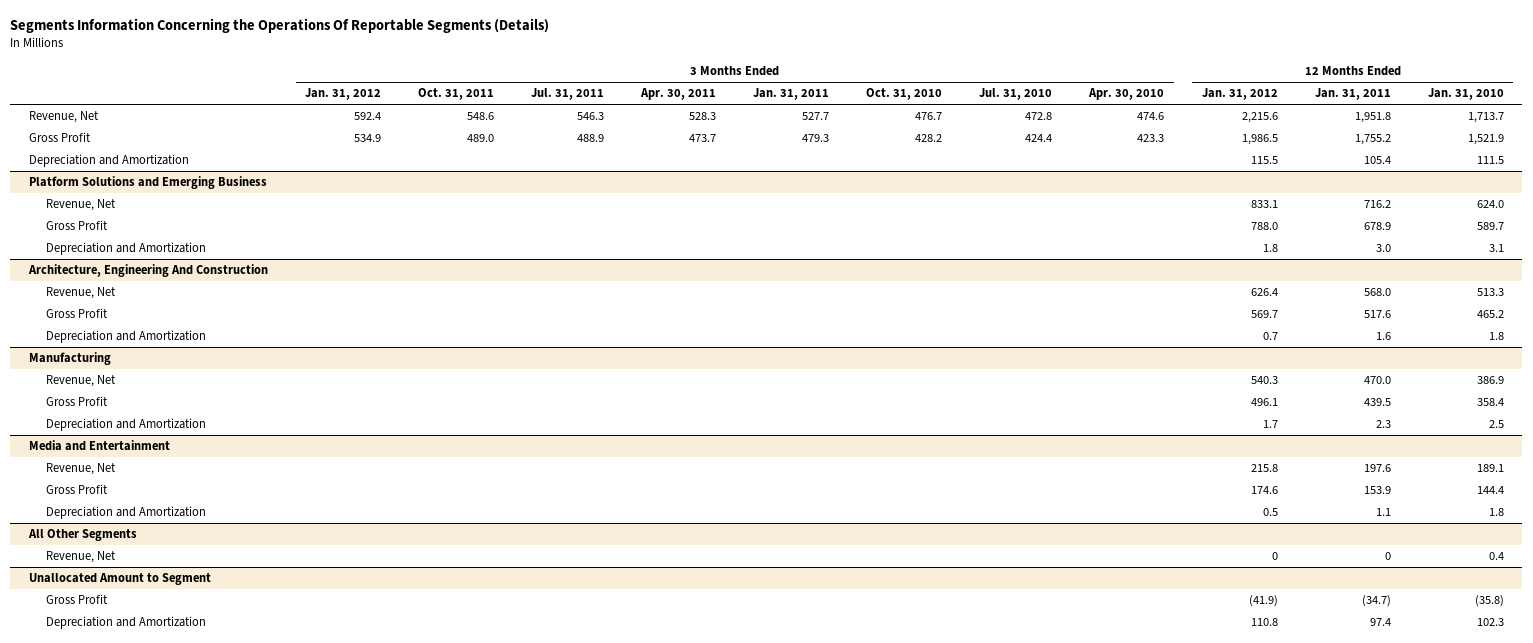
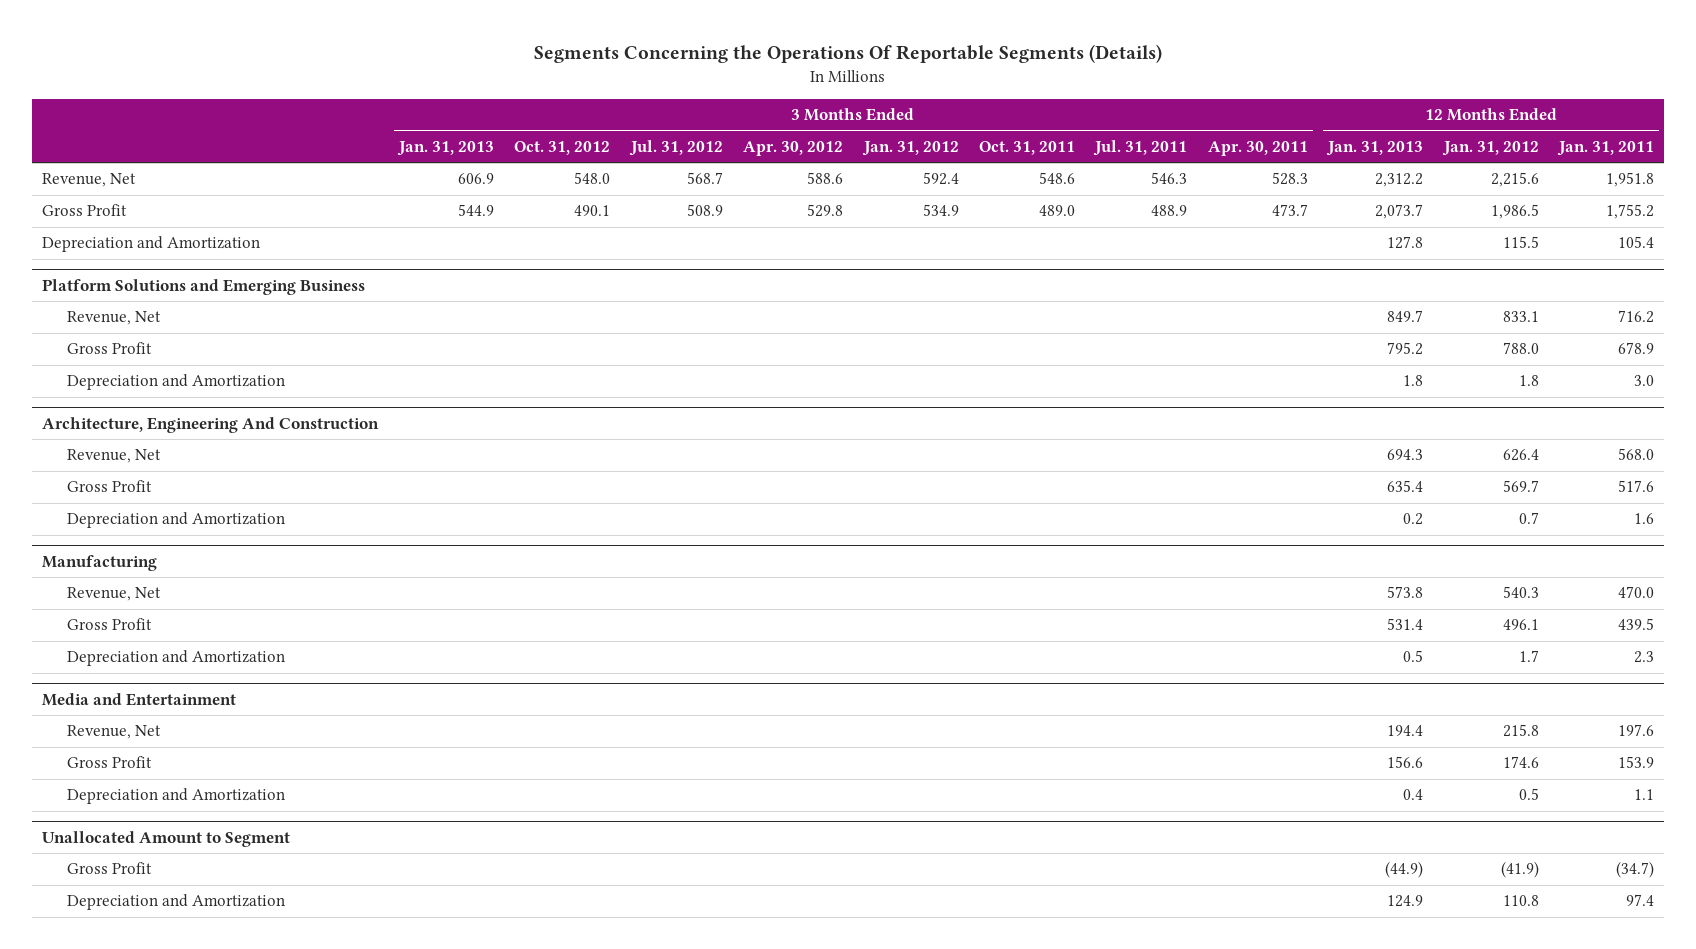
[10,18,550,34] Segments Information Concerning the Operations Of Reportable Segments (Details) -> [534,43,1163,63] Segments Concerning the Operations Of Reportable Segments (Details)
[753,88,830,101] Jan. 31, 2011 -> none
[866,88,943,101] Oct. 31, 2010 -> none
[979,88,1053,101] Jul. 31, 2010 -> none
[1088,88,1165,101] Apr. 30, 2010 -> none
[1427,88,1504,101] Jan. 31, 2010 -> none
none -> [396,140,494,156] Jan. 31, 2013
none -> [514,140,611,155] Oct. 31, 2012
none -> [628,139,723,156] Jul. 31, 2012
none -> [743,140,844,156] Apr. 30, 2012
none -> [1326,140,1424,156] Jan. 31, 2013
[28,529,138,542] All Other Segments -> none
[46,551,117,564] Revenue, Net -> none

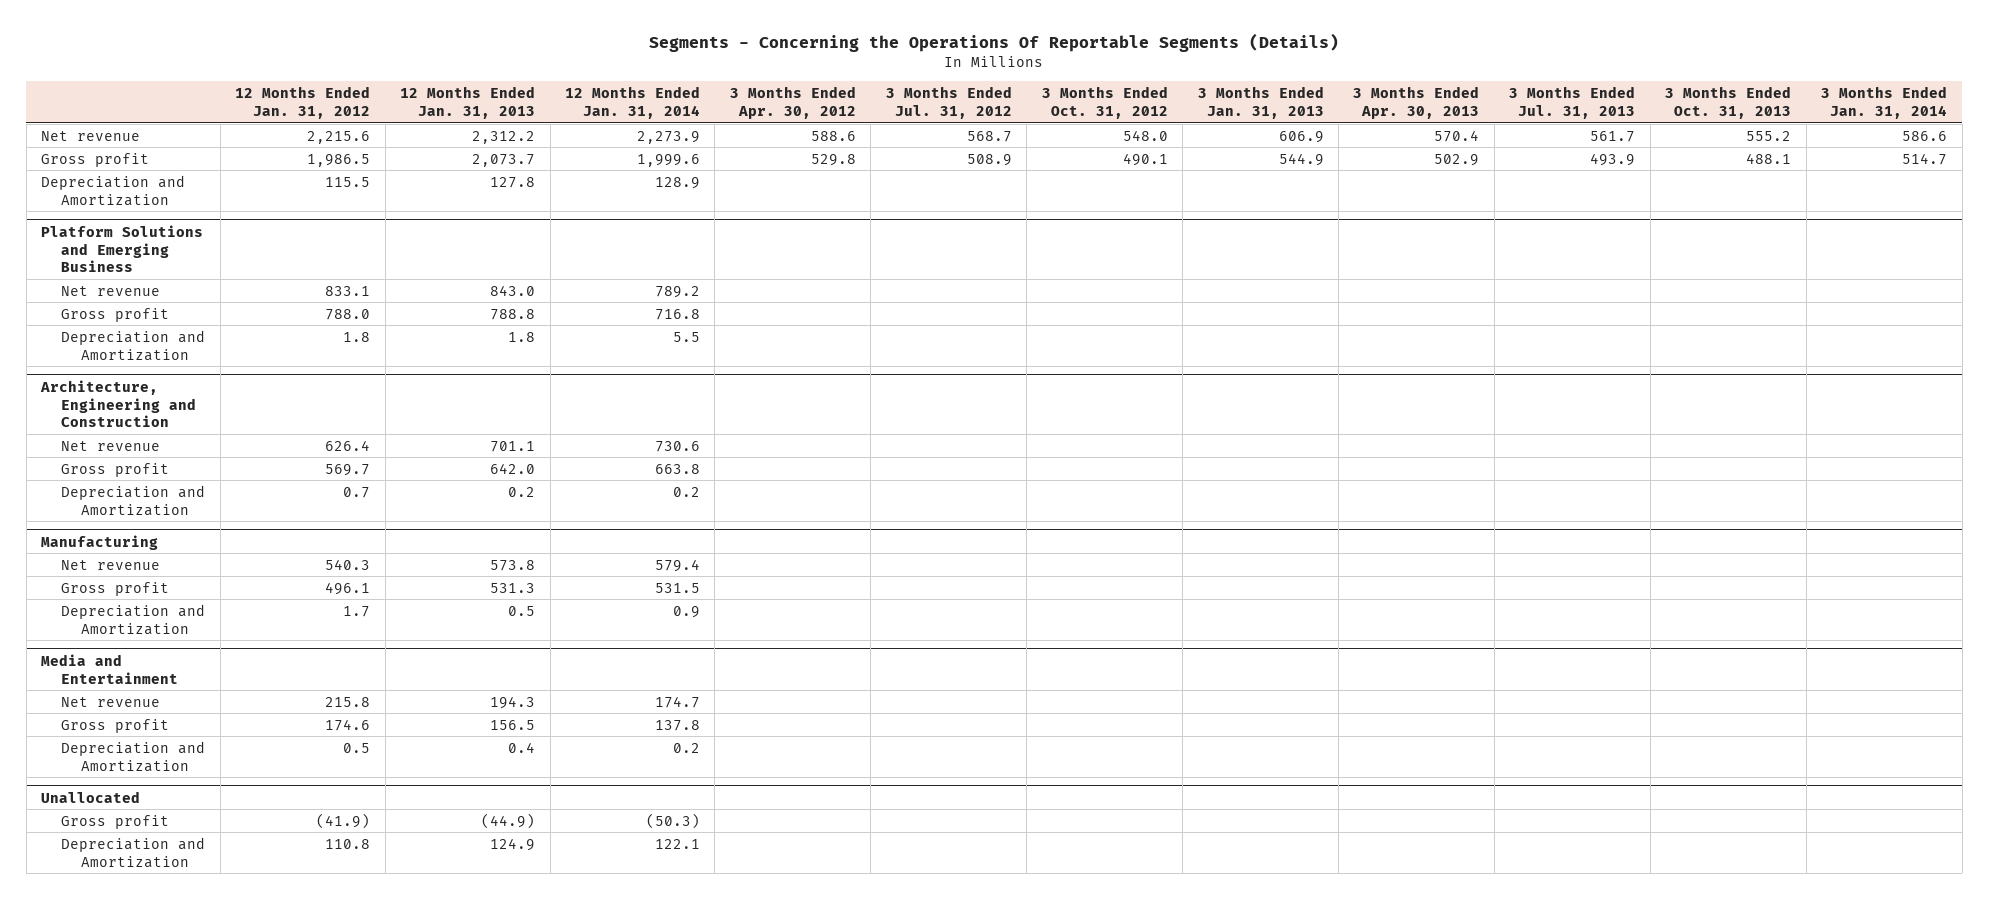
[534,43,1163,63] Segments Concerning the Operations Of Reportable Segments (Details) -> [649,33,1340,53] Segments - Concerning the Operations Of Reportable Segments (Details)
[861,140,959,156] Jan. 31, 2012 -> none
[978,140,1075,155] Oct. 31, 2011 -> none
[1093,139,1188,156] Jul. 31, 2011 -> none
[1207,140,1308,156] Apr. 30, 2011 -> none
[1557,140,1655,156] Jan. 31, 2011 -> none
none -> [564,85,700,119] 12 Months Ended Jan. 31, 2014
none -> [1353,85,1480,119] 3 Months Ended Apr. 30, 2013
none -> [1509,85,1636,119] 3 Months Ended Jul. 31, 2013
none -> [1665,85,1792,119] 3 Months Ended Oct. 31, 2013
none -> [1821,85,1948,119] 3 Months Ended Jan. 31, 2014
[42,173,137,188] Revenue, Net -> [41,130,141,141] Net revenue
[42,204,128,217] Gross Profit -> [41,152,150,167] Gross profit
[66,311,161,326] Revenue, Net -> [61,285,161,296] Net revenue
[1387,310,1424,323] 849.7 -> [490,284,536,296] 843.0
[66,342,152,355] Gross Profit -> [61,307,170,322] Gross profit
[1387,342,1424,356] 795.2 -> [490,308,536,320] 788.8
[42,416,380,433] Architecture, Engineering And Construction -> [40,379,197,428] Architecture, Engineering and Construction
[66,449,161,464] Revenue, Net -> [61,440,161,451] Net revenue
[1387,449,1424,461] 694.3 -> [490,440,536,452] 701.1
[66,480,152,493] Gross Profit -> [61,462,170,477] Gross profit
[1387,480,1424,493] 635.4 -> [490,462,536,474] 642.0
[66,587,161,602] Revenue, Net -> [61,559,161,570] Net revenue
[66,618,152,631] Gross Profit -> [61,581,170,596] Gross profit
[1387,618,1424,631] 531.4 -> [490,582,536,593] 531.3
[66,725,161,740] Revenue, Net -> [61,696,161,707] Net revenue
[1387,725,1424,737] 194.4 -> [490,695,536,709] 194.3
[66,756,152,769] Gross Profit -> [61,718,170,733] Gross profit
[1387,756,1424,769] 156.6 -> [490,719,536,730] 156.5
[42,830,291,847] Unallocated Amount to Segment -> none
none -> [41,790,141,803] Unallocated
[66,862,152,875] Gross Profit -> [61,814,170,829] Gross profit

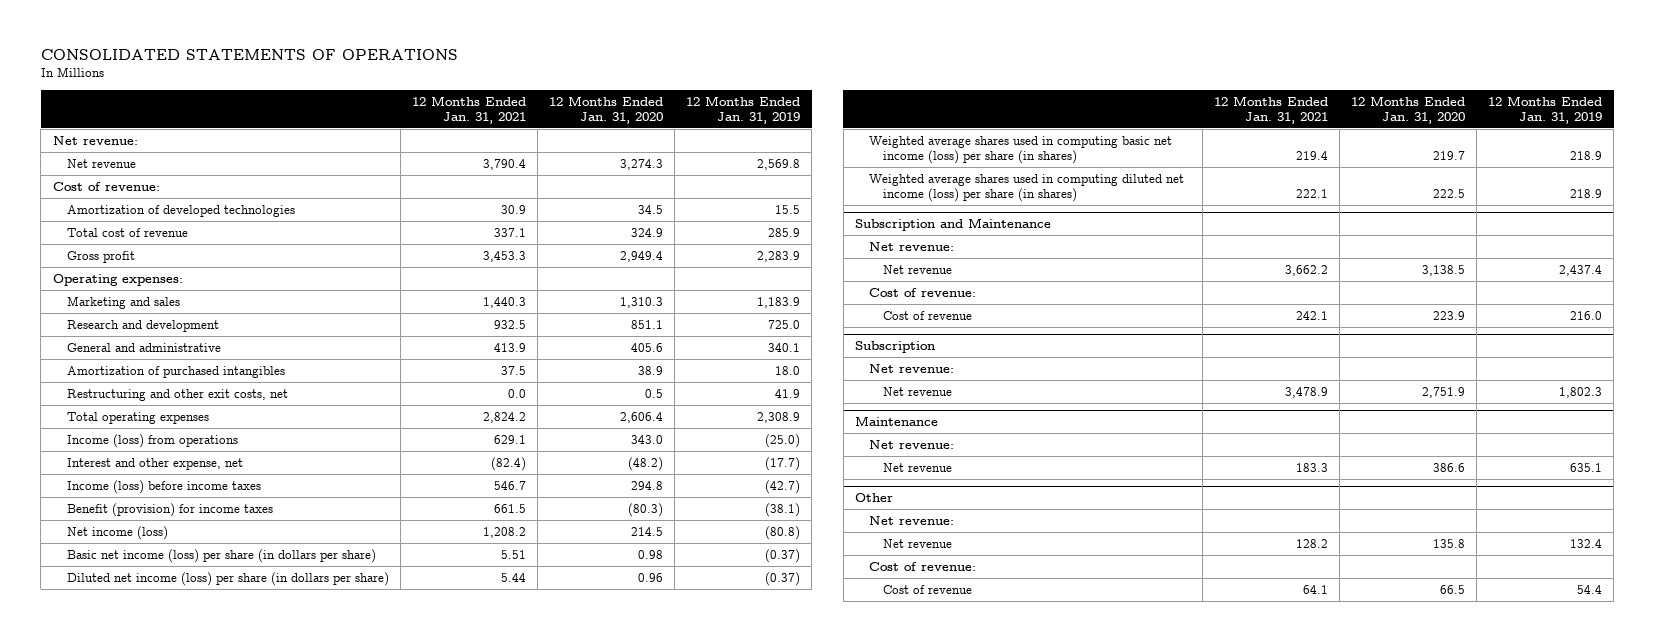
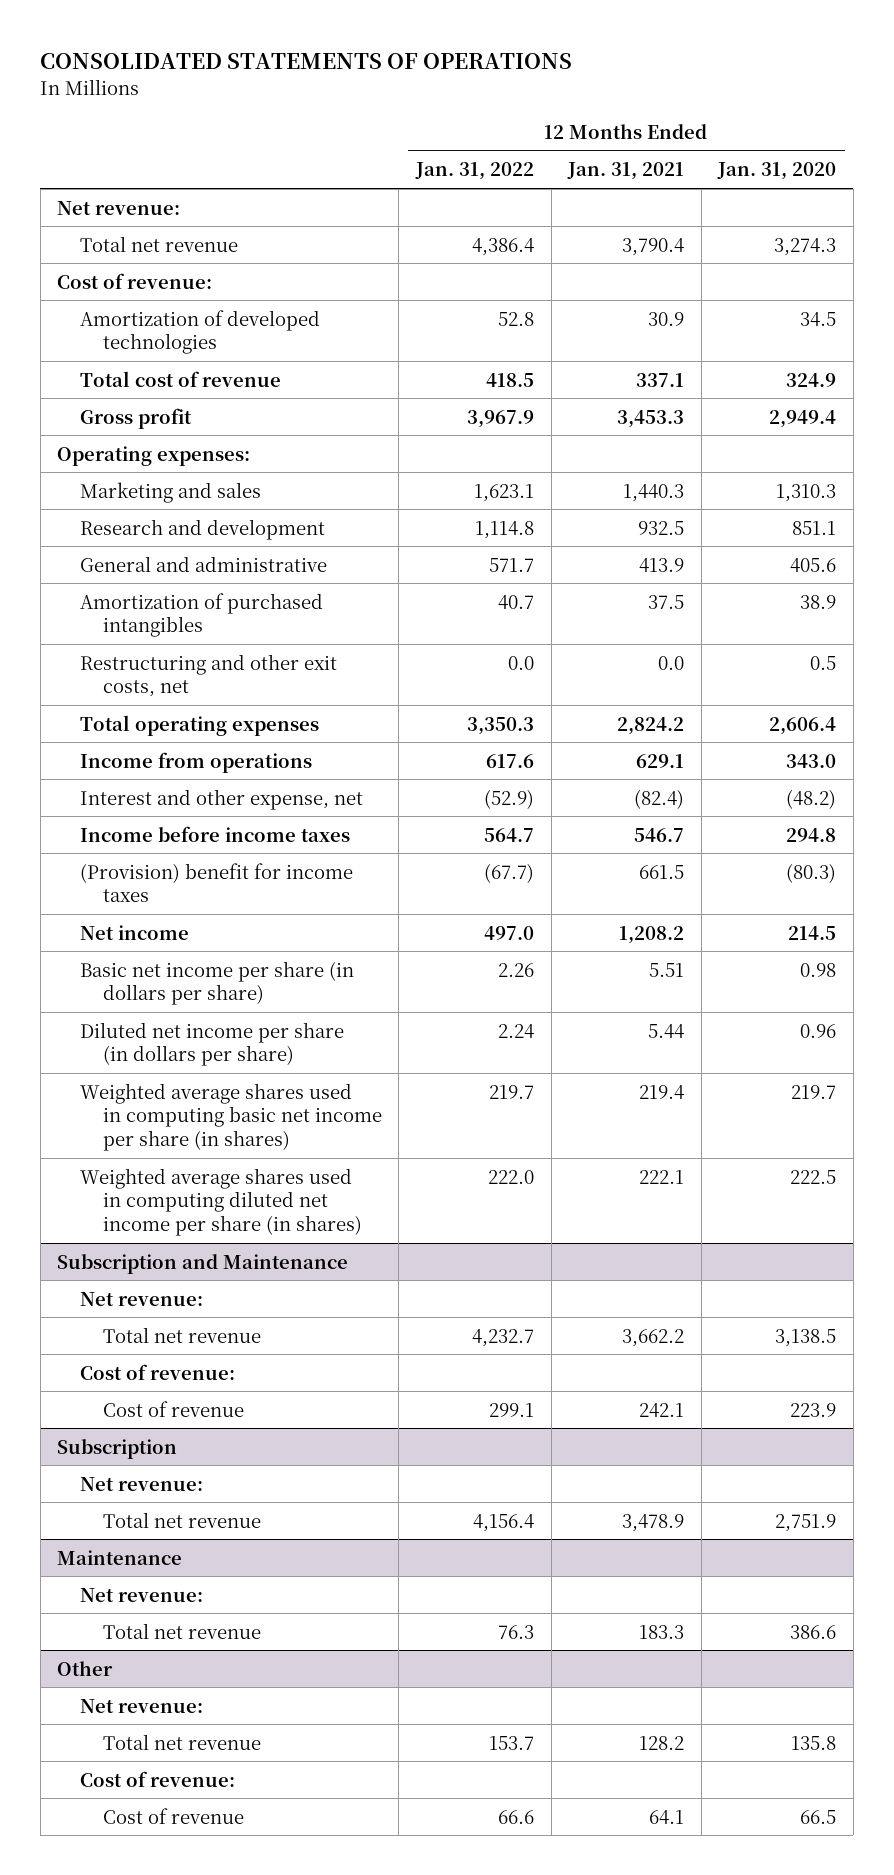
[686,95,801,124] 12 Months Ended Jan. 31, 2019 -> none
none -> [415,162,535,181] Jan. 31, 2022
[66,158,136,168] Net revenue -> [80,235,239,252] Total net revenue
[66,433,238,448] Income (loss) from operations -> [80,751,313,773] Income from operations
[66,479,261,494] Income (loss) before income taxes -> [80,825,351,842] Income before income taxes
[66,502,273,517] Benefit (provision) for income taxes -> [80,862,354,903] (Provision) benefit for income taxes
[66,525,168,540] Net income (loss) -> [80,924,190,940] Net income
[66,548,376,563] Basic net income (loss) per share (in dollars per share) -> [80,960,355,1006] Basic net income per share (in dollars per share)
[66,571,389,586] Diluted net income (loss) per share (in dollars per share) -> [80,1021,345,1067] Diluted net income per share (in dollars per share)
[868,135,1172,164] Weighted average shares used in computing basic net income (loss) per share (in shares) -> [80,1082,382,1152] Weighted average shares used in computing basic net income per share (in shares)
[868,173,1184,202] Weighted average shares used in computing diluted net income (loss) per share (in shares) -> [80,1167,362,1237] Weighted average shares used in computing diluted net income per share (in shares)
[883,264,953,274] Net revenue -> [102,1326,261,1343] Total net revenue
[883,386,953,396] Net revenue -> [102,1511,261,1528] Total net revenue
[883,462,953,472] Net revenue -> [102,1622,261,1639] Total net revenue
[883,538,953,548] Net revenue -> [102,1733,261,1750] Total net revenue

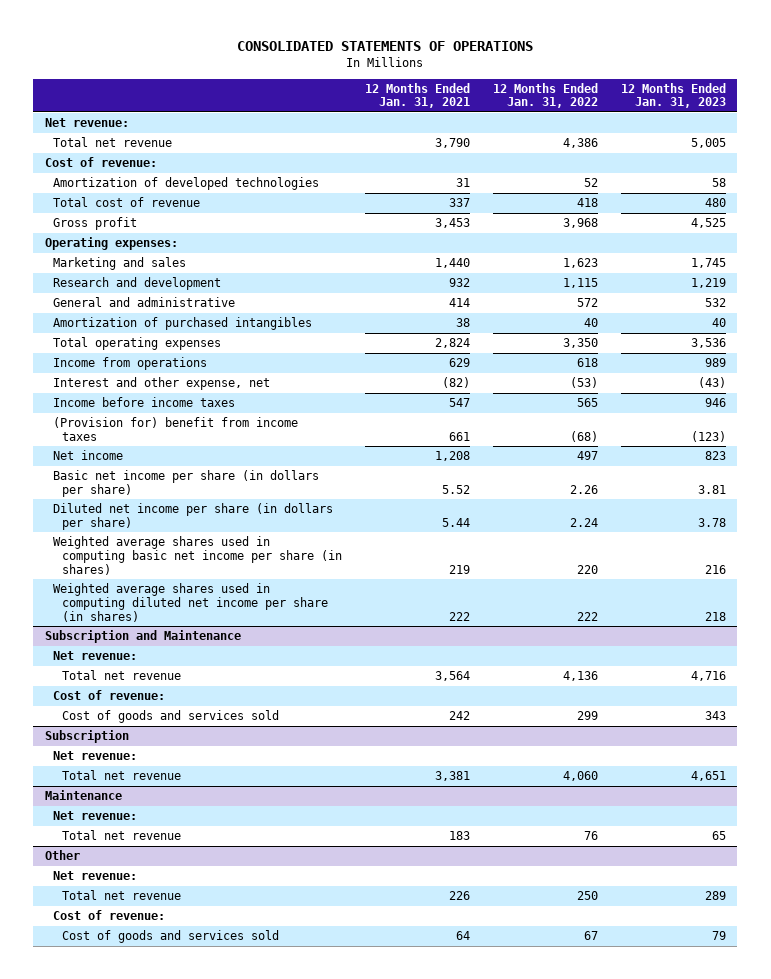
[717,162,837,181] Jan. 31, 2020 -> none
none -> [620,82,726,109] 12 Months Ended Jan. 31, 2023
[472,237,535,256] 4,386.4 -> [562,138,598,149] 4,386
[622,237,685,256] 3,790.4 -> [435,138,471,149] 3,790
[498,311,535,326] 52.8 -> [583,178,598,188] 52
[648,311,685,326] 30.9 -> [456,178,471,188] 31
[486,372,535,387] 418.5 -> [576,198,598,208] 418
[636,372,685,387] 337.1 -> [449,198,471,208] 337
[467,409,535,428] 3,967.9 -> [562,218,598,229] 3,968
[617,409,685,428] 3,453.3 -> [435,218,471,229] 3,453
[80,653,338,698] Restructuring and other exit costs, net -> none
[474,483,535,502] 1,623.1 -> [562,258,598,269] 1,623
[623,483,685,502] 1,440.3 -> [435,258,471,269] 1,440
[475,520,535,539] 1,114.8 -> [562,278,598,289] 1,115
[638,520,685,535] 932.5 -> [449,278,471,288] 932
[489,557,535,572] 571.7 -> [576,298,598,308] 572
[639,557,685,572] 413.9 -> [449,298,471,308] 414
[498,594,535,609] 40.7 -> [583,318,598,328] 40
[648,594,685,609] 37.5 -> [456,318,471,328] 38
[467,716,535,735] 3,350.3 -> [562,338,598,349] 3,350
[617,716,685,735] 2,824.2 -> [435,338,471,349] 2,824
[486,753,535,768] 617.6 -> [576,358,598,368] 618
[636,753,685,768] 629.1 -> [449,358,471,368] 629
[484,788,535,809] (52.9) -> [569,377,598,389] (53)
[634,788,685,809] (82.4) -> [442,377,471,389] (82)
[484,827,535,842] 564.7 -> [576,398,598,408] 565
[634,827,685,842] 546.7 -> [449,398,471,408] 547
[80,862,354,903] (Provision) benefit for income taxes -> [53,417,299,441] (Provision for) benefit from income taxes
[484,862,535,883] (67.7) -> [569,430,598,442] (68)
[639,864,685,879] 661.5 -> [449,431,471,441] 661
[484,925,535,940] 497.0 -> [576,451,598,461] 497
[619,925,685,944] 1,208.2 -> [435,451,471,462] 1,208
[649,962,685,977] 5.51 -> [442,484,471,494] 5.52
[489,1084,535,1099] 219.7 -> [576,564,598,574] 220
[639,1084,685,1099] 219.4 -> [449,564,471,574] 219
[488,1169,535,1184] 222.0 -> [576,611,598,621] 222
[639,1169,685,1184] 222.1 -> [449,611,471,621] 222
[472,1328,535,1347] 4,232.7 -> [562,671,598,682] 4,136
[622,1328,685,1347] 3,662.2 -> [435,671,471,682] 3,564
[102,1400,244,1417] Cost of revenue -> [62,710,280,724] Cost of goods and services sold
[489,1402,535,1417] 299.1 -> [576,711,598,721] 299
[639,1402,685,1417] 242.1 -> [449,711,471,721] 242
[473,1513,535,1532] 4,156.4 -> [562,771,598,782] 4,060
[622,1513,685,1532] 3,478.9 -> [435,771,471,782] 3,381
[498,1624,535,1639] 76.3 -> [583,831,598,841] 76
[639,1624,685,1639] 183.3 -> [449,831,471,841] 183
[489,1735,535,1750] 153.7 -> [576,891,598,901] 250
[639,1735,685,1750] 128.2 -> [449,891,471,901] 226
[102,1807,244,1824] Cost of revenue -> [62,930,280,944] Cost of goods and services sold
[498,1809,535,1824] 66.6 -> [583,931,598,941] 67
[649,1809,685,1824] 64.1 -> [456,931,471,941] 64

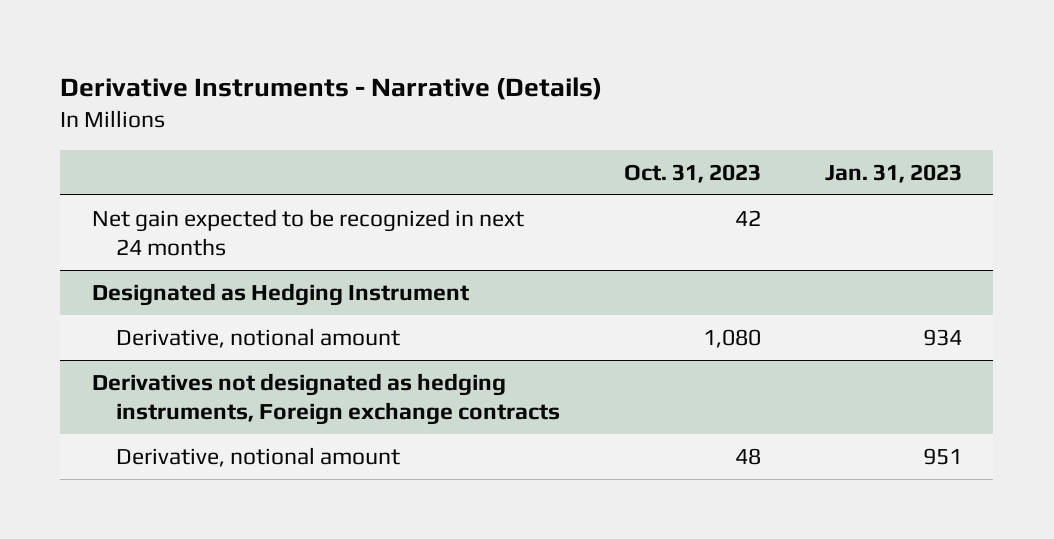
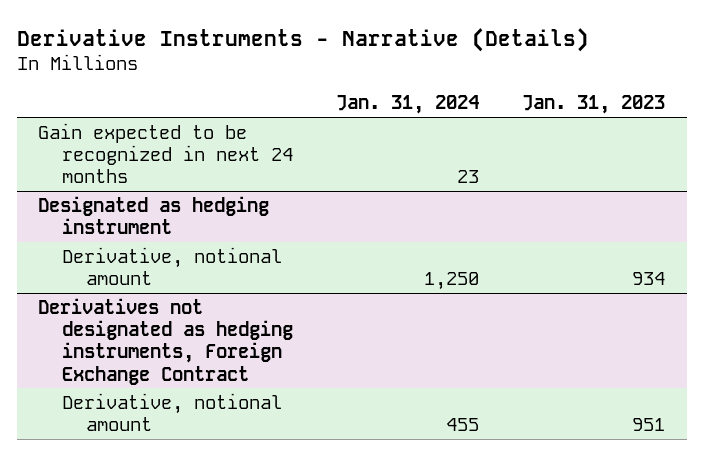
[623,163,761,183] Oct. 31, 2023 -> none
none -> [336,95,480,115] Jan. 31, 2024
[92,208,525,256] Net gain expected to be recognized in next 24 months -> [38,122,294,184] Gain expected to be recognized in next 24 months
[92,282,470,306] Designated as Hedging Instrument -> [38,195,270,234] Designated as hedging instrument
[92,372,560,425] Derivatives not designated as hedging instruments, Foreign exchange contracts -> [38,297,294,385] Derivatives not designated as hedging instruments, Foreign Exchange Contract

